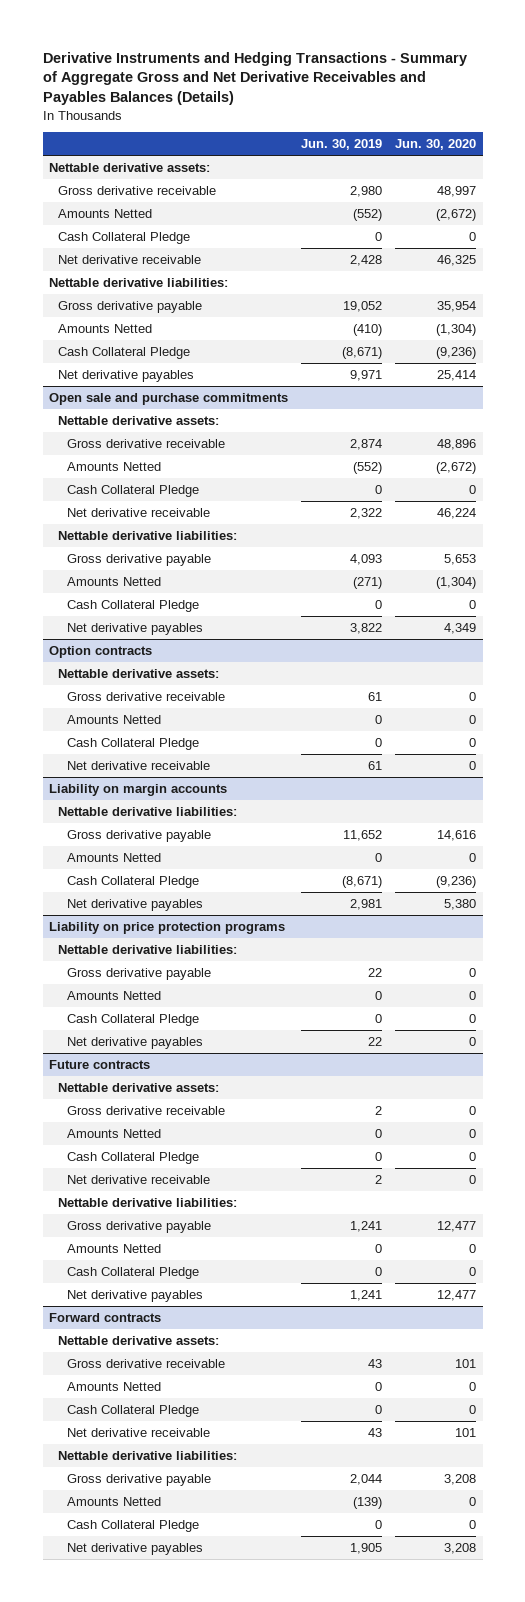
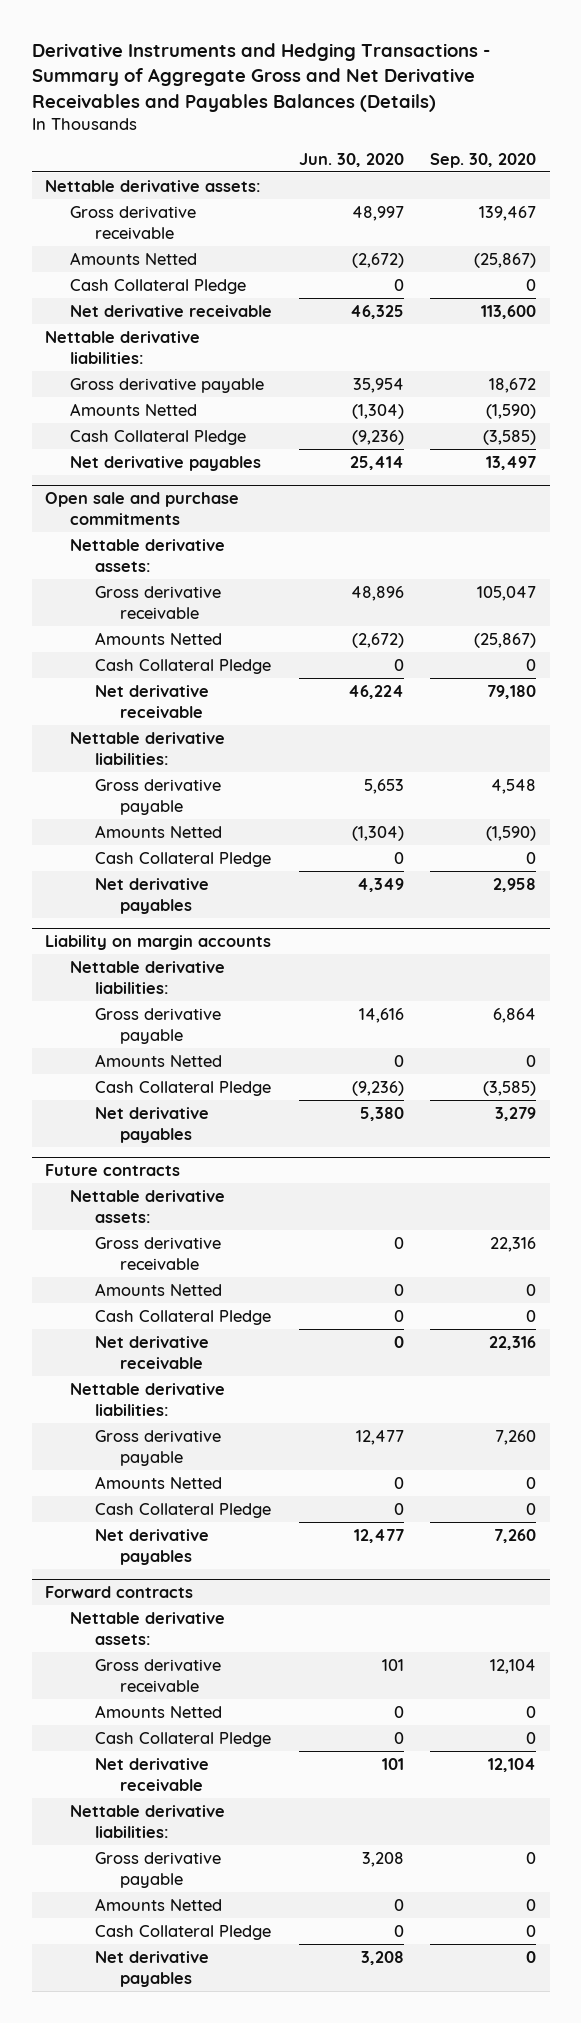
[301,139,383,151] Jun. 30, 2019 -> none
none -> [430,152,537,168] Sep. 30, 2020
[49,645,153,658] Option contracts -> none
[58,668,220,678] Nettable derivative assets: -> none
[67,691,226,701] Gross derivative receivable -> none
[67,714,162,724] Amounts Netted -> none
[67,737,200,750] Cash Collateral Pledge -> none
[67,760,211,770] Net derivative receivable -> none
[49,921,286,934] Liability on price protection programs -> none
[58,944,238,954] Nettable derivative liabilities: -> none
[67,967,212,980] Gross derivative payable -> none
[67,990,162,1000] Amounts Netted -> none
[67,1013,200,1026] Cash Collateral Pledge -> none
[67,1036,204,1049] Net derivative payables -> none

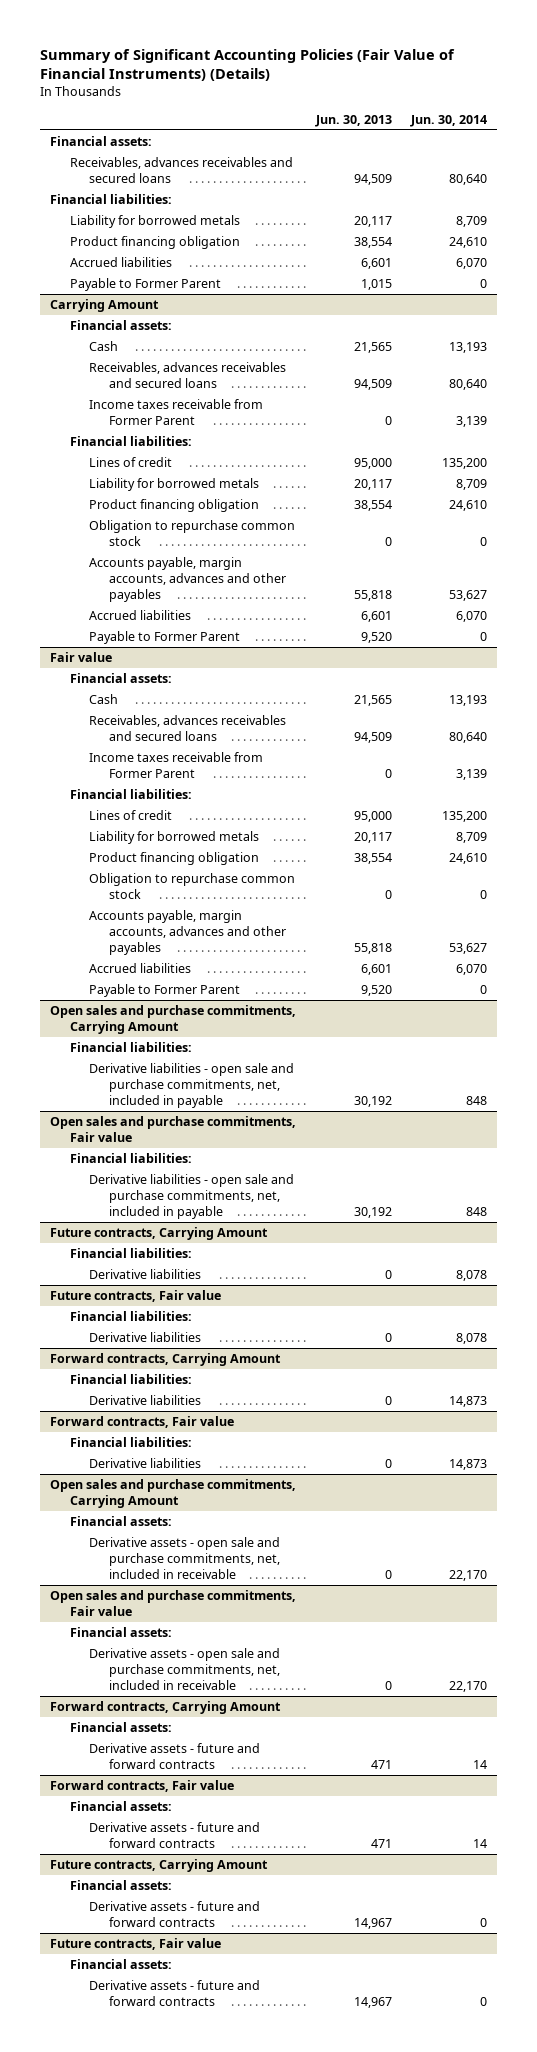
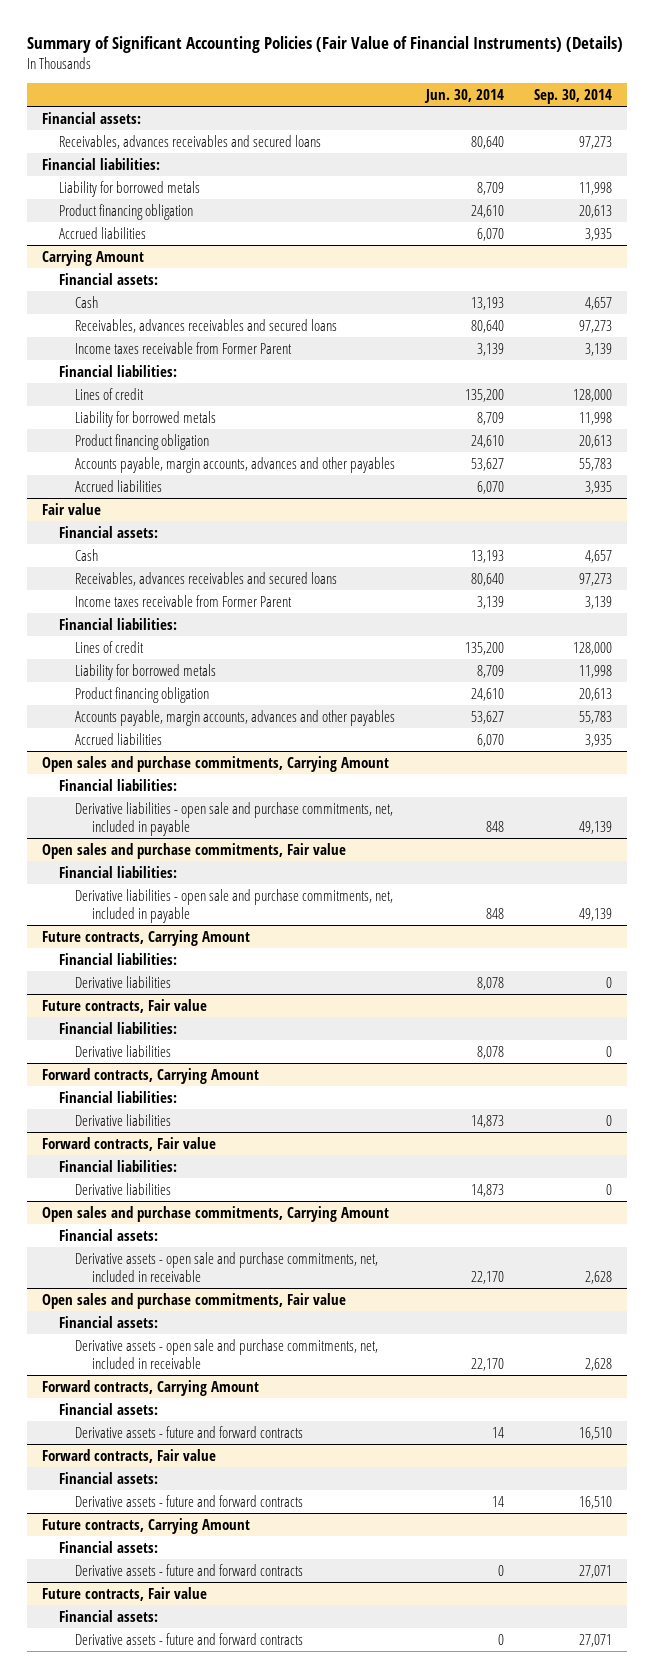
[314,114,392,127] Jun. 30, 2013 -> none
none -> [533,88,612,104] Sep. 30, 2014
[69,278,221,292] Payable to Former Parent -> none
[89,520,296,546] Obligation to repurchase common stock -> none
[89,631,241,645] Payable to Former Parent -> none
[89,873,296,899] Obligation to repurchase common stock -> none
[89,984,241,998] Payable to Former Parent -> none

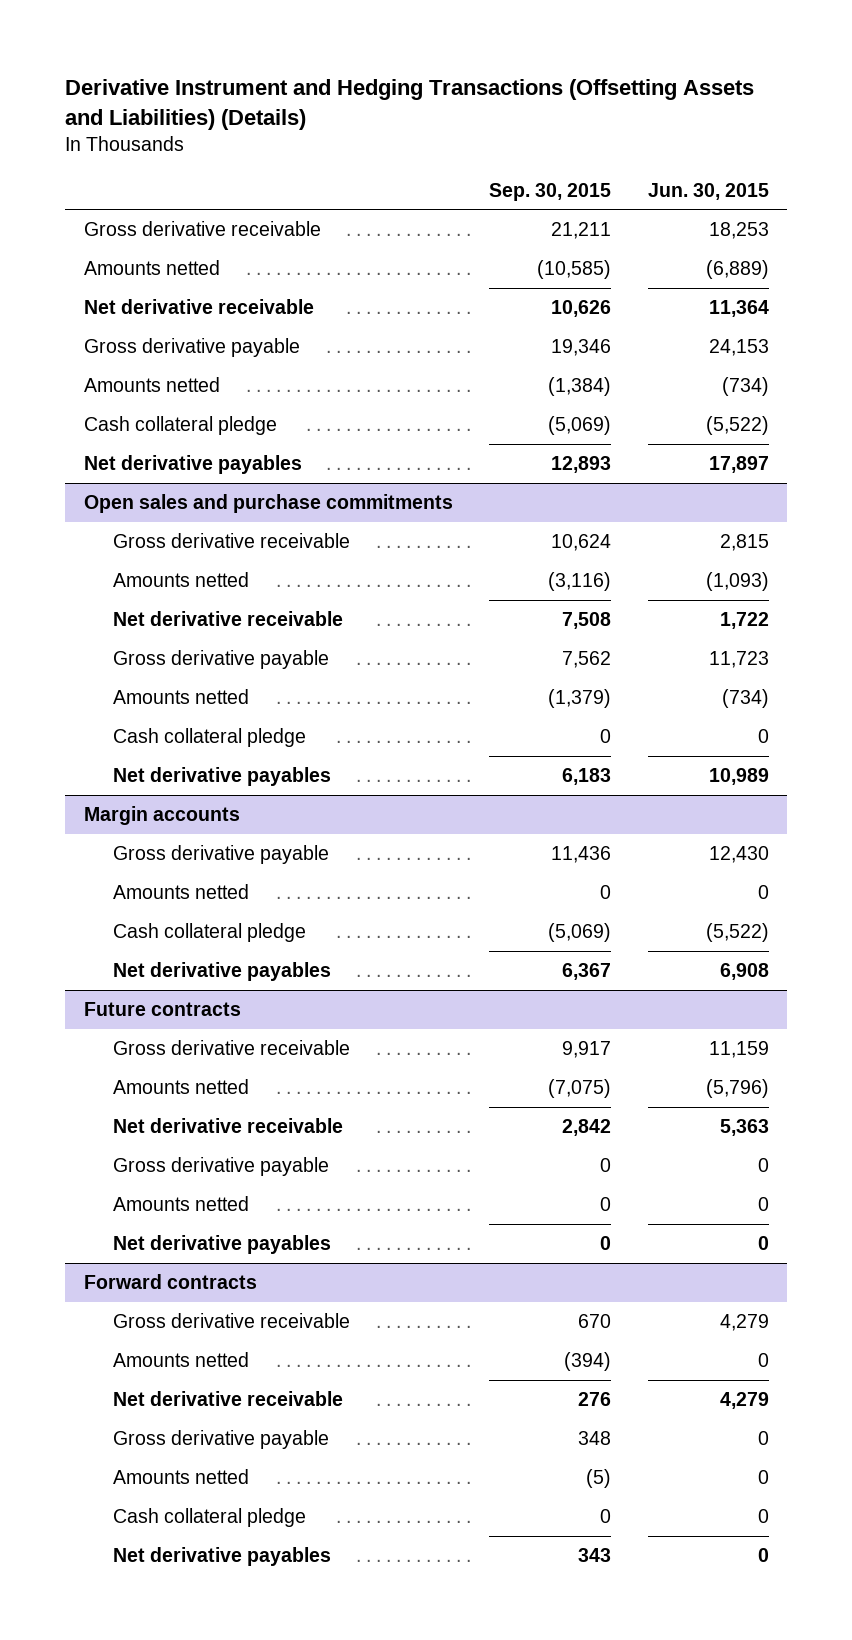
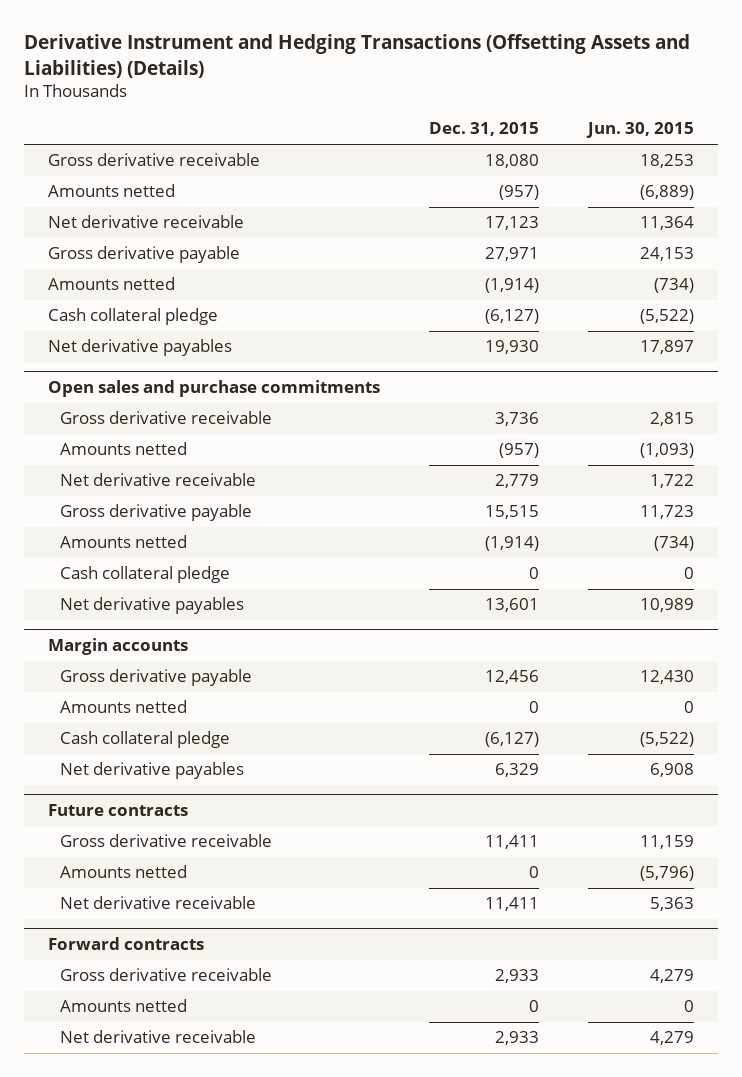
[489,182,612,201] Sep. 30, 2015 -> none
none -> [428,122,539,137] Dec. 31, 2015
[113,1156,330,1176] Gross derivative payable -> none
[113,1195,250,1211] Amounts netted -> none
[113,1234,332,1254] Net derivative payables -> none
[113,1429,330,1449] Gross derivative payable -> none
[113,1468,250,1484] Amounts netted -> none
[113,1507,307,1527] Cash collateral pledge -> none
[113,1546,332,1566] Net derivative payables -> none

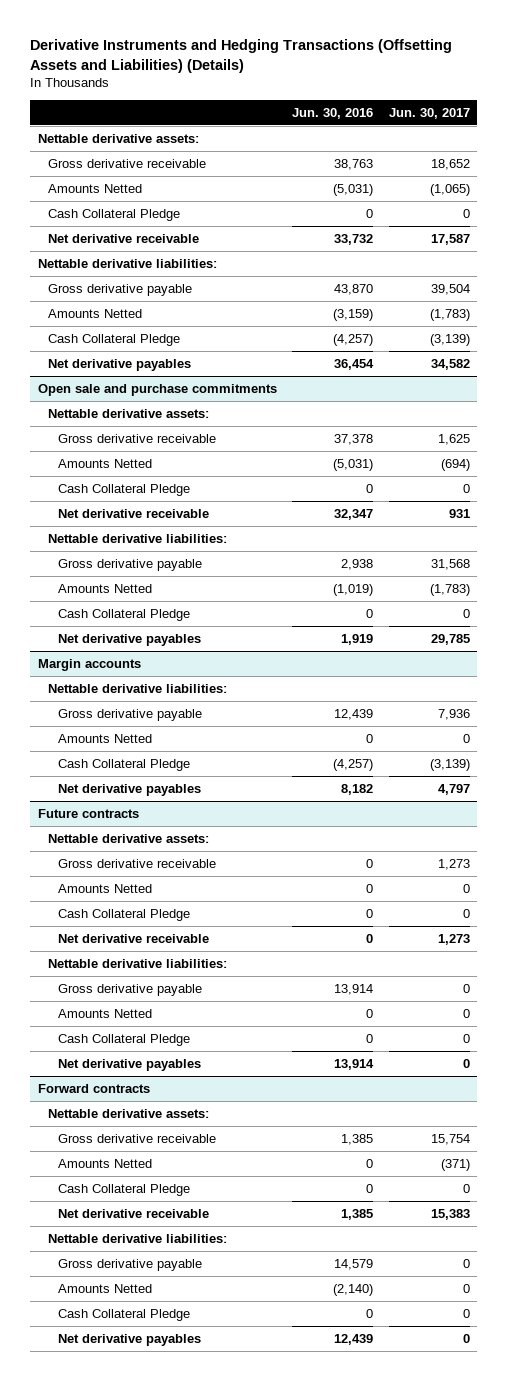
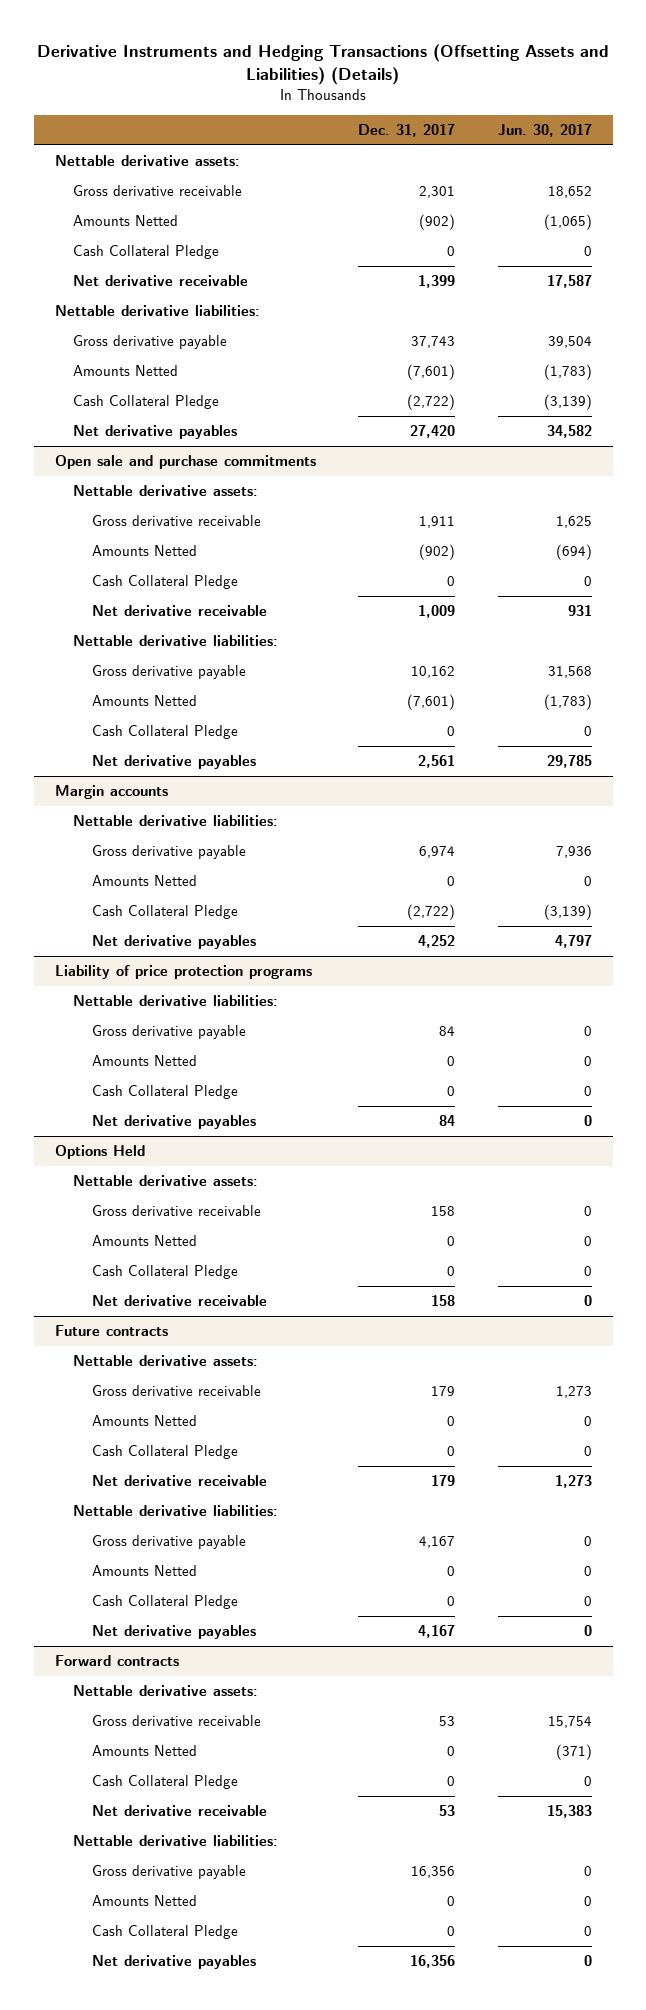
[292,107,374,119] Jun. 30, 2016 -> none
none -> [358,123,456,137] Dec. 31, 2017
none -> [54,965,312,980] Liability of price protection programs
none -> [73,995,279,1007] Nettable derivative liabilities:
none -> [91,1025,246,1040] Gross derivative payable
none -> [91,1055,197,1067] Amounts Netted
none -> [91,1085,238,1100] Cash Collateral Pledge
none -> [91,1115,256,1130] Net derivative payables
none -> [54,1145,145,1160] Options Held
none -> [73,1175,259,1187] Nettable derivative assets:
none -> [91,1205,261,1217] Gross derivative receivable
none -> [91,1235,197,1247] Amounts Netted
none -> [91,1265,238,1280] Cash Collateral Pledge
none -> [91,1295,267,1307] Net derivative receivable

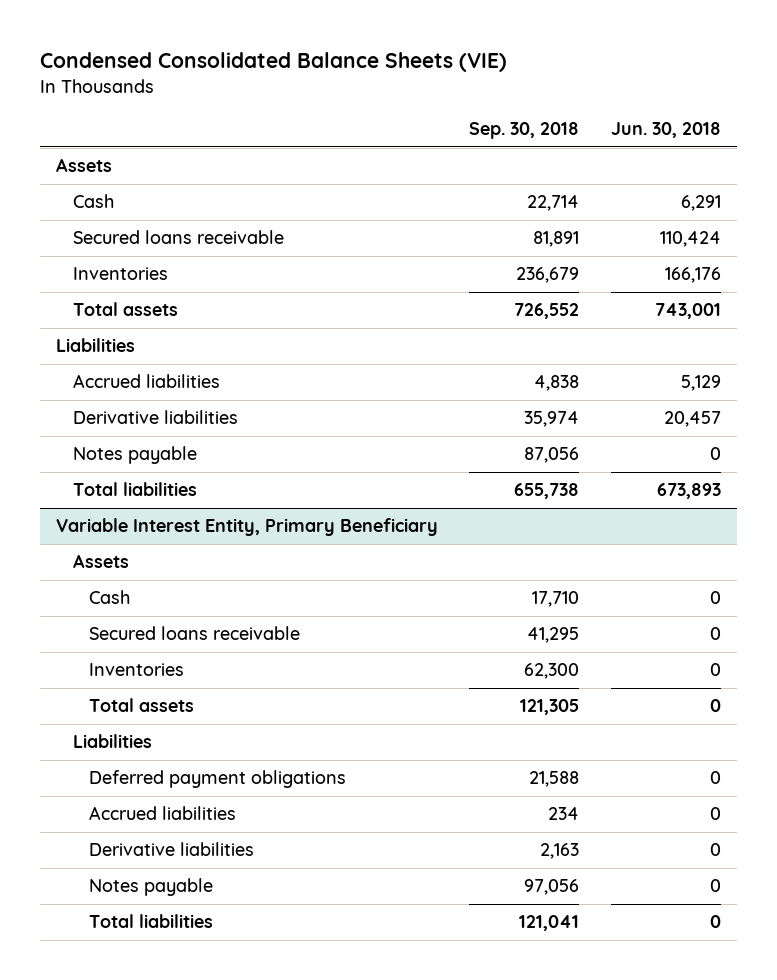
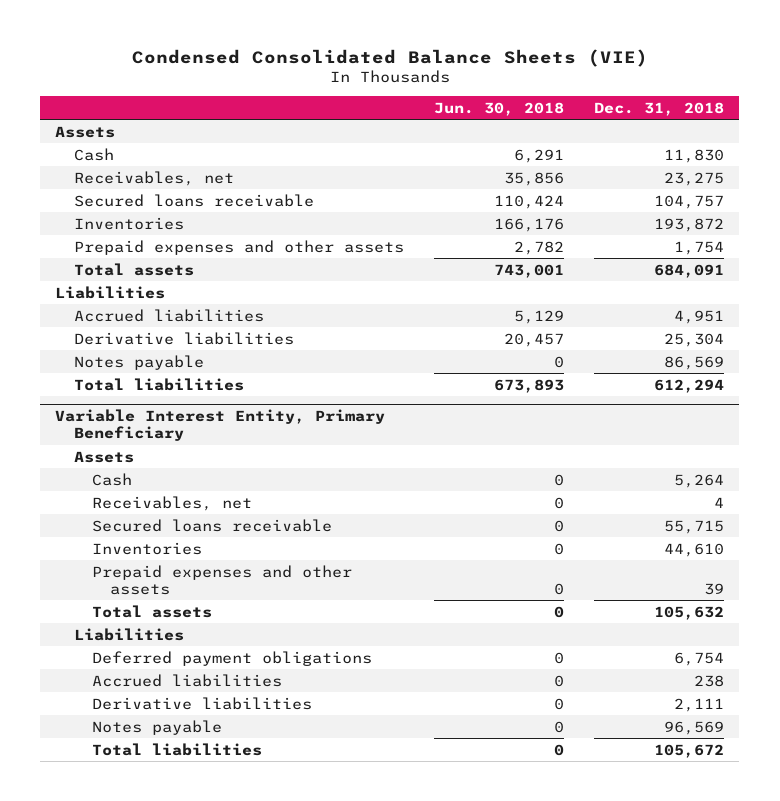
[469,122,580,140] Sep. 30, 2018 -> none
none -> [594,101,725,116] Dec. 31, 2018
none -> [73,170,234,186] Receivables, net
none -> [73,239,404,255] Prepaid expenses and other assets
none -> [92,495,253,511] Receivables, net
none -> [92,564,353,595] Prepaid expenses and other assets

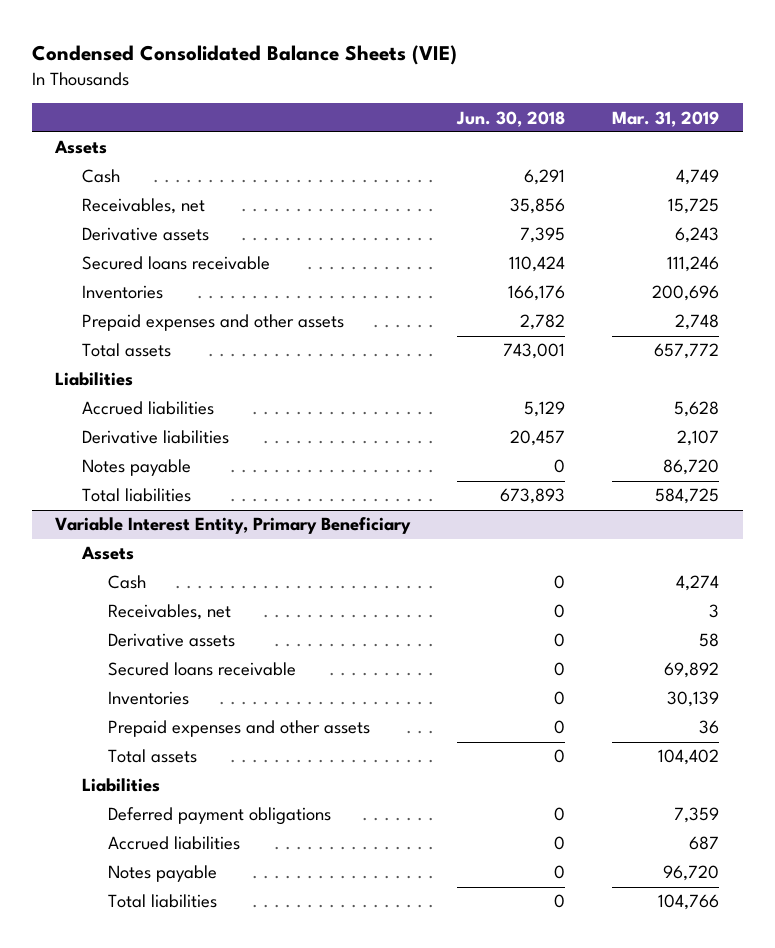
[594,101,725,116] Dec. 31, 2018 -> none
none -> [612,110,720,127] Mar. 31, 2019
none -> [81,227,209,242] Derivative assets
none -> [107,633,235,648] Derivative assets
[92,696,313,710] Derivative liabilities -> none

